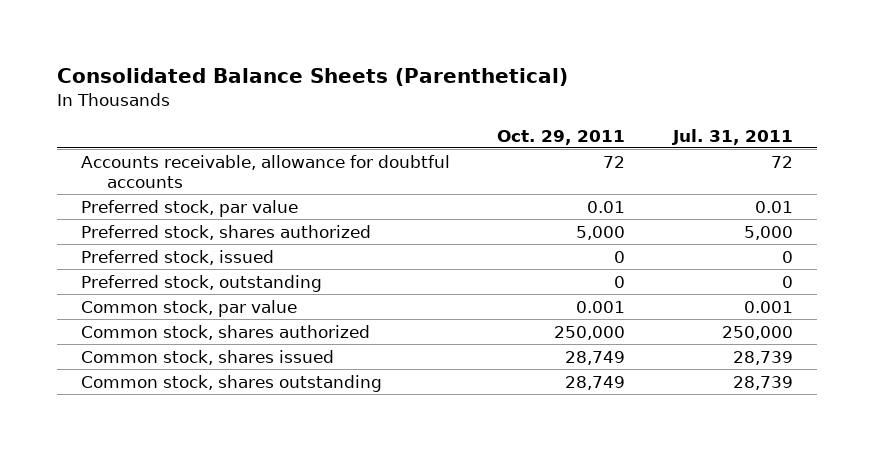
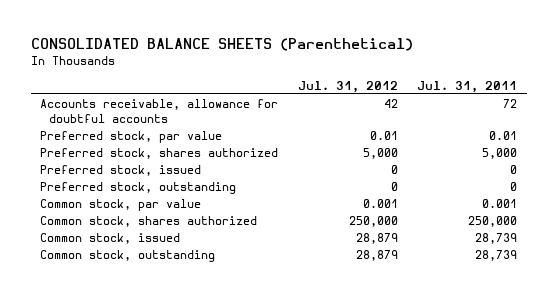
[56,68,568,87] Consolidated Balance Sheets (Parenthetical) -> [30,37,413,51] CONSOLIDATED BALANCE SHEETS (Parenthetical)
[497,129,626,145] Oct. 29, 2011 -> none
none -> [297,80,398,93] Jul. 31, 2012
[80,349,334,365] Common stock, shares issued -> [40,233,181,245] Common stock, issued
[80,374,382,392] Common stock, shares outstanding -> [40,250,216,263] Common stock, outstanding

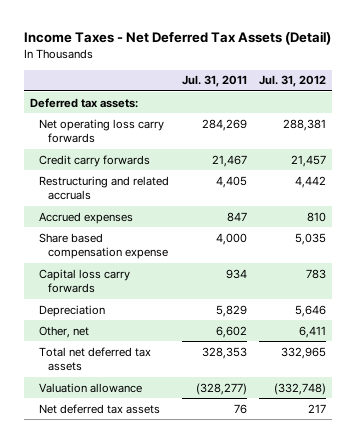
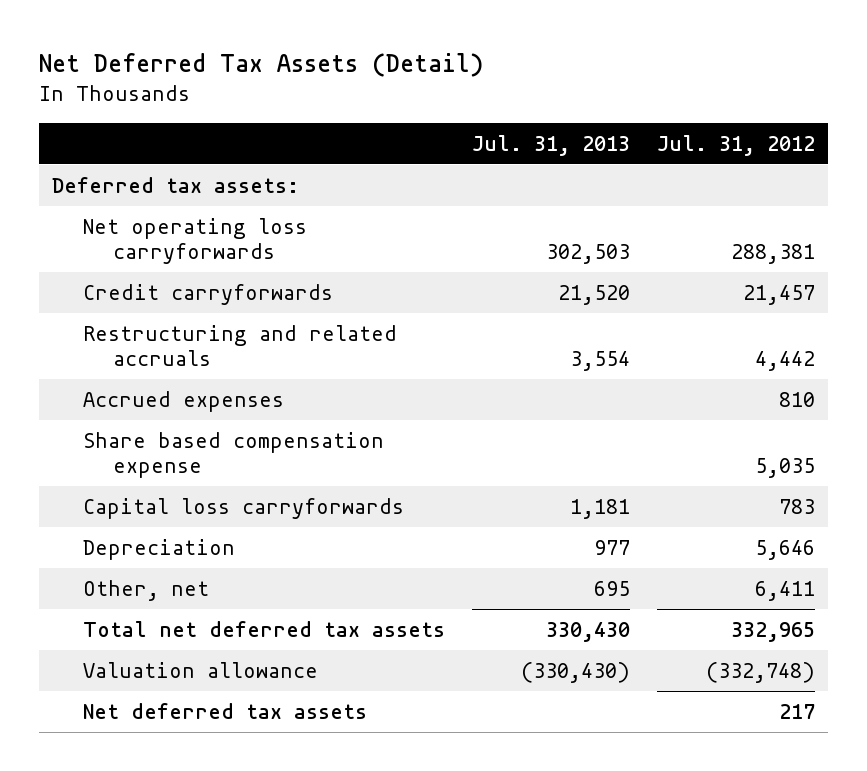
[23,31,331,46] Income Taxes - Net Deferred Tax Assets (Detail) -> [39,53,484,78] Net Deferred Tax Assets (Detail)
[181,75,247,88] Jul. 31, 2011 -> none
none -> [471,134,630,156] Jul. 31, 2013
[39,118,165,144] Net operating loss carry forwards -> [82,217,307,265] Net operating loss carryforwards
[39,154,151,167] Credit carry forwards -> [82,283,333,305] Credit carryforwards
[39,268,131,294] Capital loss carry forwards -> [82,497,404,519] Capital loss carryforwards

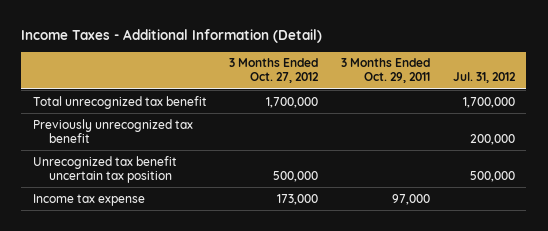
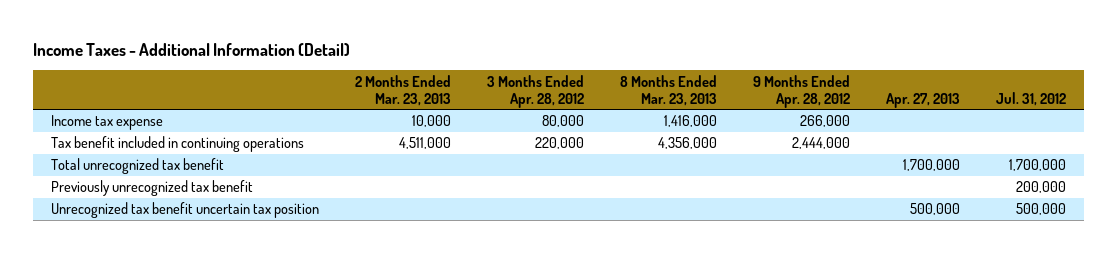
[229,58,320,84] 3 Months Ended Oct. 27, 2012 -> none
[341,58,431,84] 3 Months Ended Oct. 29, 2011 -> none
none -> [354,74,451,106] 2 Months Ended Mar. 23, 2013
none -> [486,74,584,108] 3 Months Ended Apr. 28, 2012
none -> [619,74,717,106] 8 Months Ended Mar. 23, 2013
none -> [752,74,850,108] 9 Months Ended Apr. 28, 2012
none -> [885,92,960,108] Apr. 27, 2013
[32,193,145,206] Income tax expense -> [50,115,163,131] Income tax expense
none -> [50,136,304,153] Tax benefit included in continuing operations

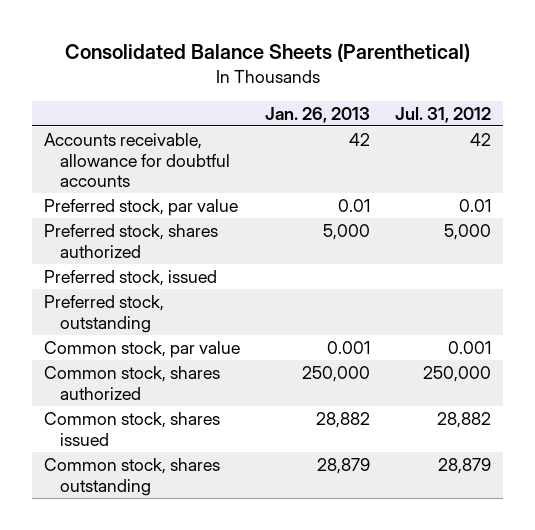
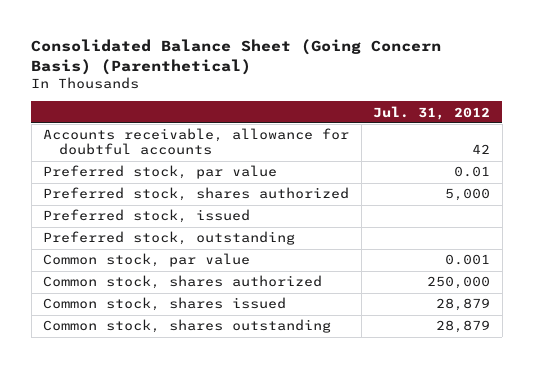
[64,43,470,63] Consolidated Balance Sheets (Parenthetical) -> [31,39,442,76] Consolidated Balance Sheet (Going Concern Basis) (Parenthetical)
[265,106,371,123] Jan. 26, 2013 -> none
[436,412,491,429] 28,882 -> [436,298,491,312] 28,879

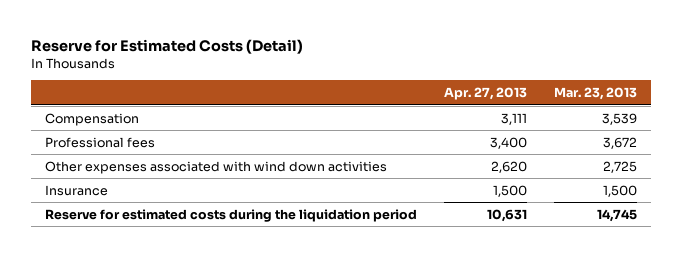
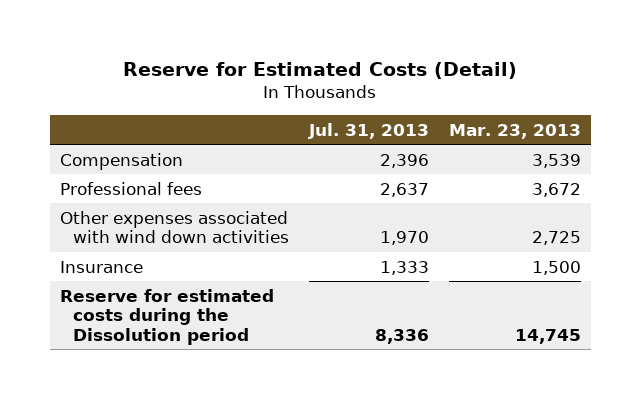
[444,87,528,101] Apr. 27, 2013 -> none
none -> [308,122,430,139] Jul. 31, 2013
[44,208,417,222] Reserve for estimated costs during the liquidation period -> [59,288,274,345] Reserve for estimated costs during the Dissolution period

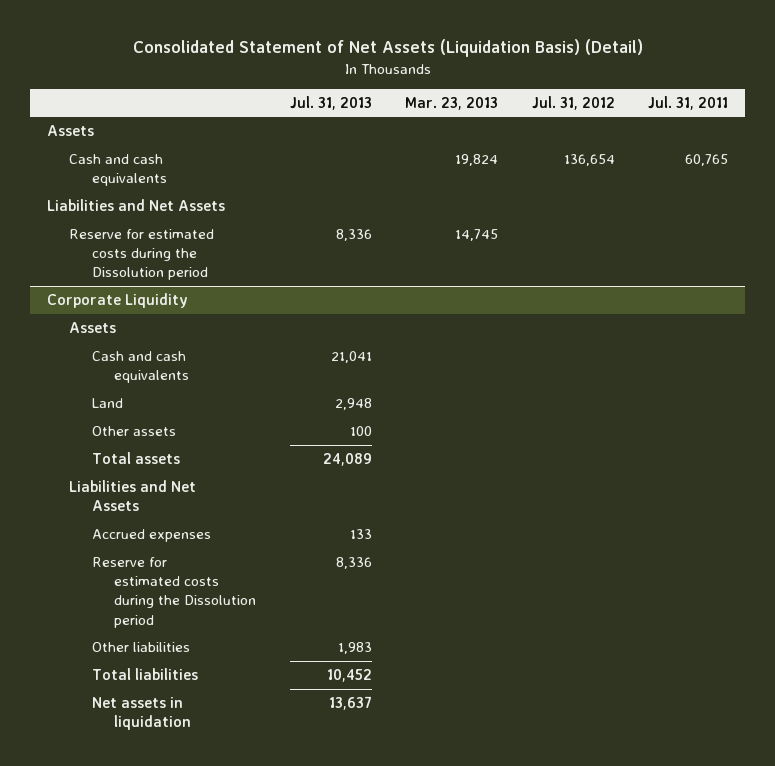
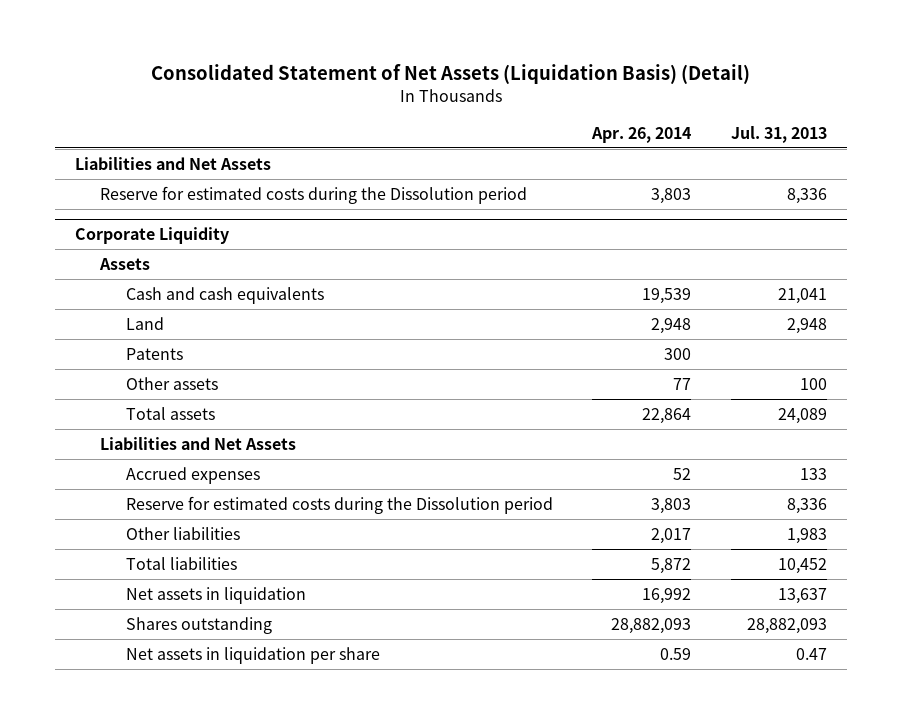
[405,96,499,110] Mar. 23, 2013 -> none
[531,95,615,110] Jul. 31, 2012 -> none
[648,95,729,110] Jul. 31, 2011 -> none
none -> [591,126,692,143] Apr. 26, 2014
[46,124,94,136] Assets -> none
[69,153,167,187] Cash and cash equivalents -> none
none -> [125,347,183,360] Patents
none -> [125,616,272,634] Shares outstanding
none -> [125,646,380,664] Net assets in liquidation per share

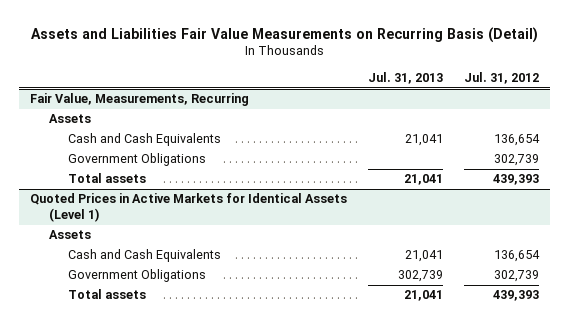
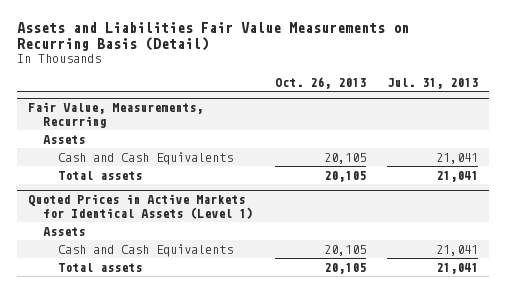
[464,71,540,84] Jul. 31, 2012 -> none
none -> [274,77,366,90] Oct. 26, 2013
[67,153,206,167] Government Obligations -> none
[67,269,206,283] Government Obligations -> none

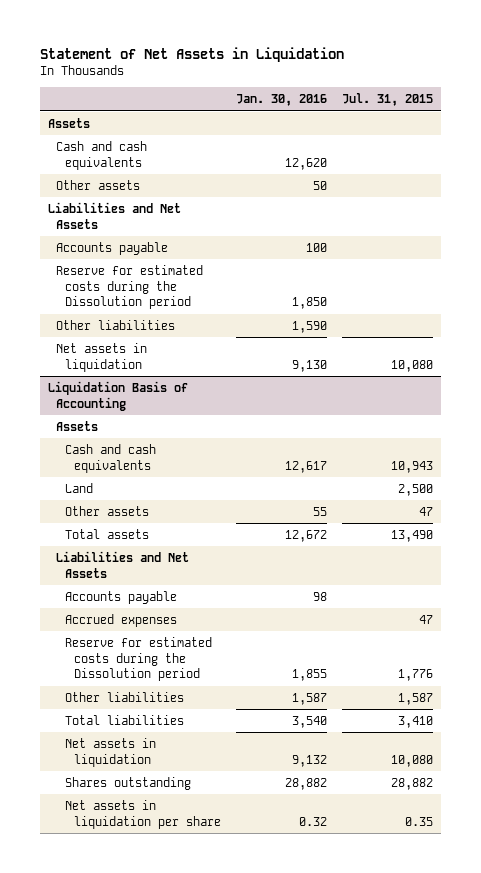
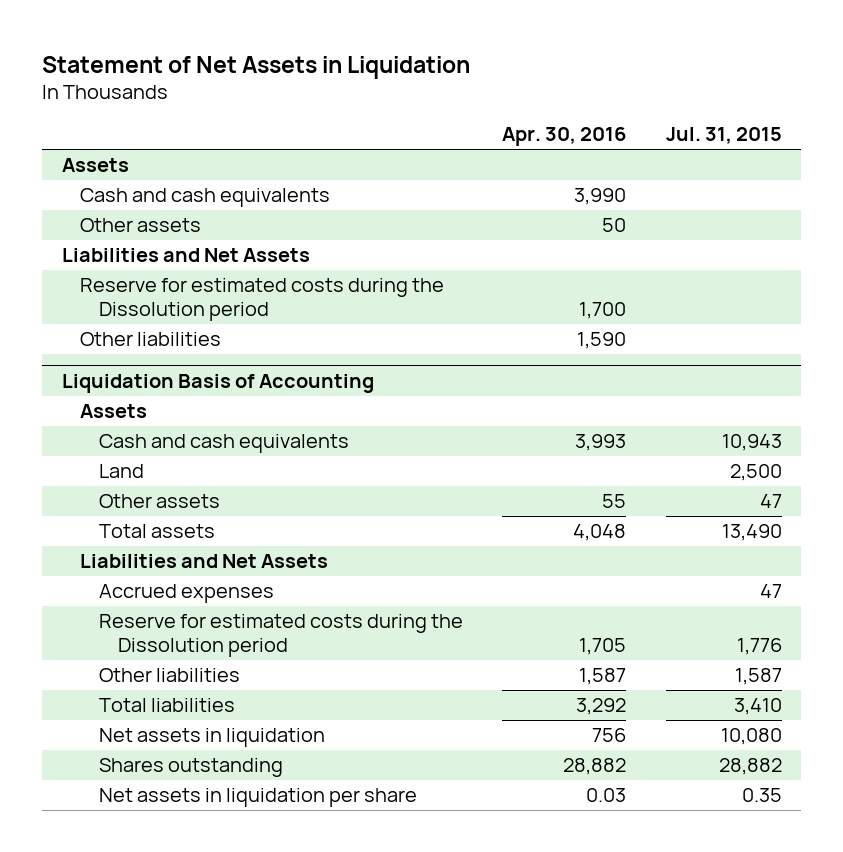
[235,94,327,107] Jan. 30, 2016 -> none
none -> [502,127,627,147] Apr. 30, 2016
[56,241,169,255] Accounts payable -> none
[56,342,148,372] Net assets in liquidation -> none
[65,590,178,604] Accounts payable -> none

